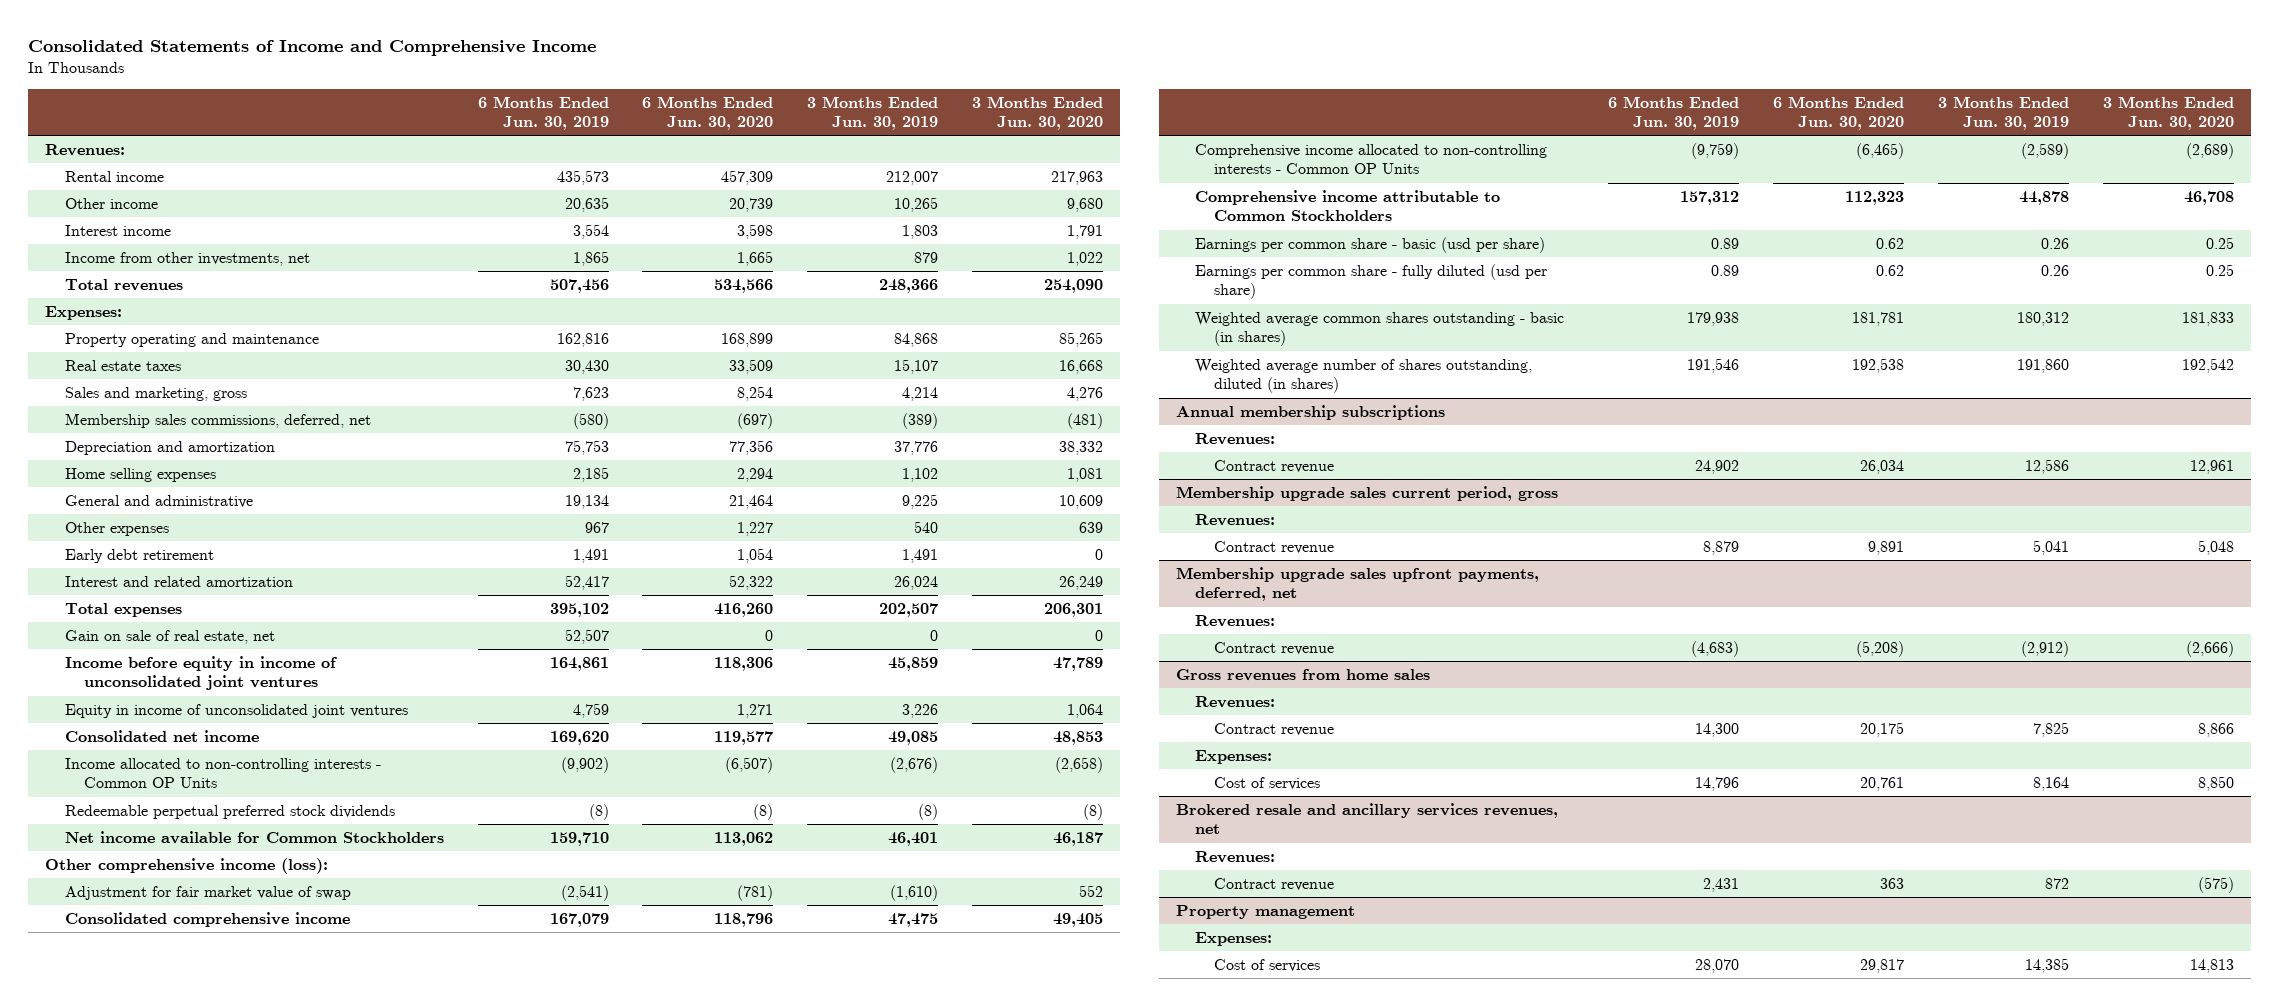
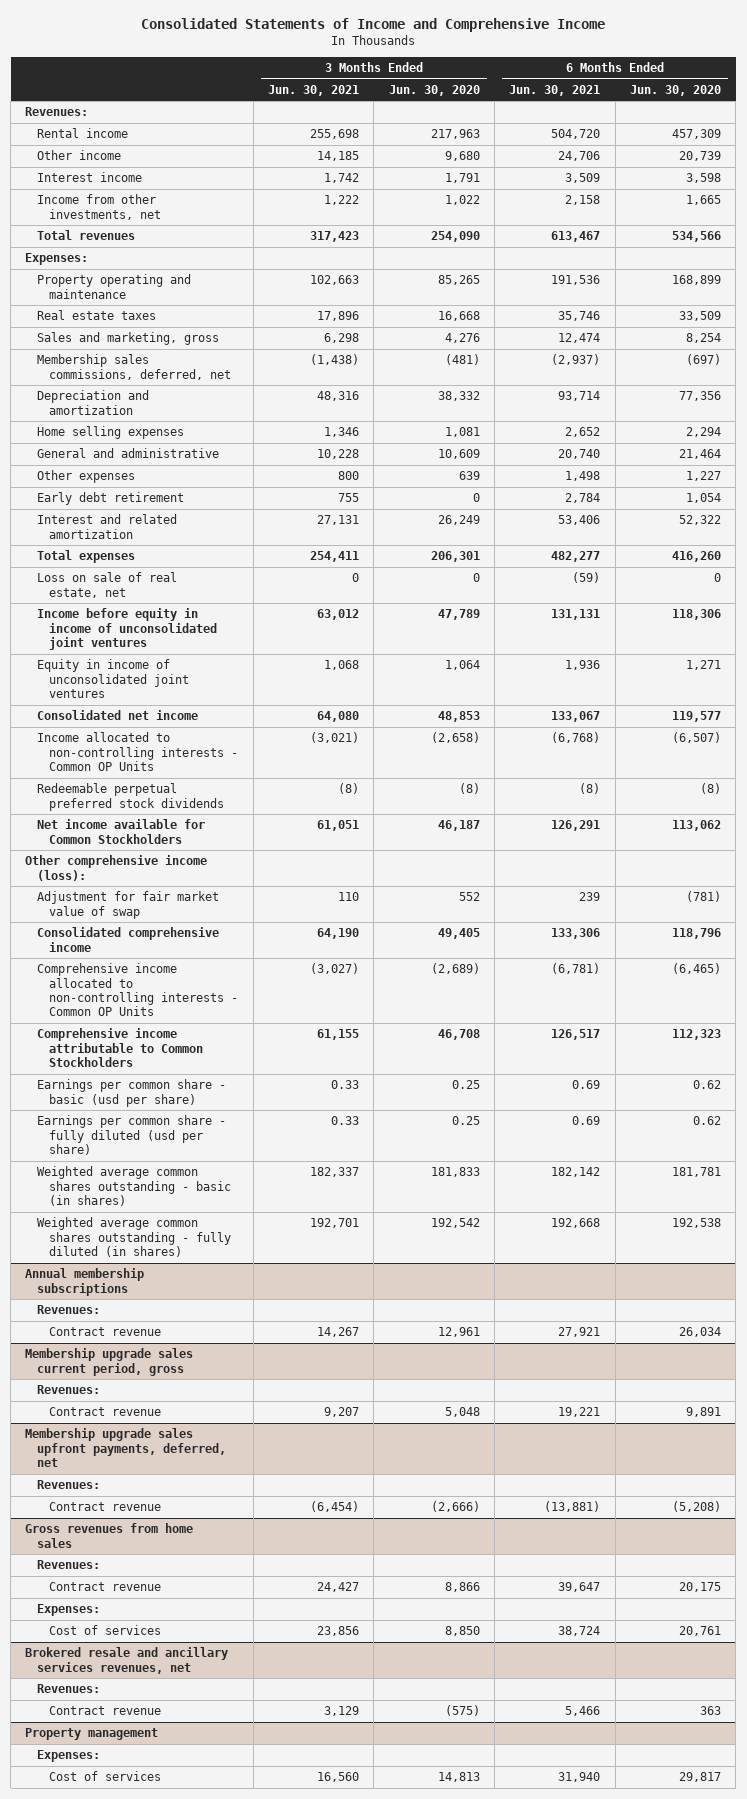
[477,95,609,131] 6 Months Ended Jun. 30, 2019 -> none
[807,95,939,131] 3 Months Ended Jun. 30, 2019 -> none
none -> [268,84,360,96] Jun. 30, 2021
none -> [509,84,601,96] Jun. 30, 2021
[64,629,275,644] Gain on sale of real estate, net -> [37,572,178,598] Loss on sale of real estate, net
[1195,358,1533,394] Weighted average number of shares outstanding, diluted (in shares) -> [37,1217,232,1258] Weighted average common shares outstanding - fully diluted (in shares)

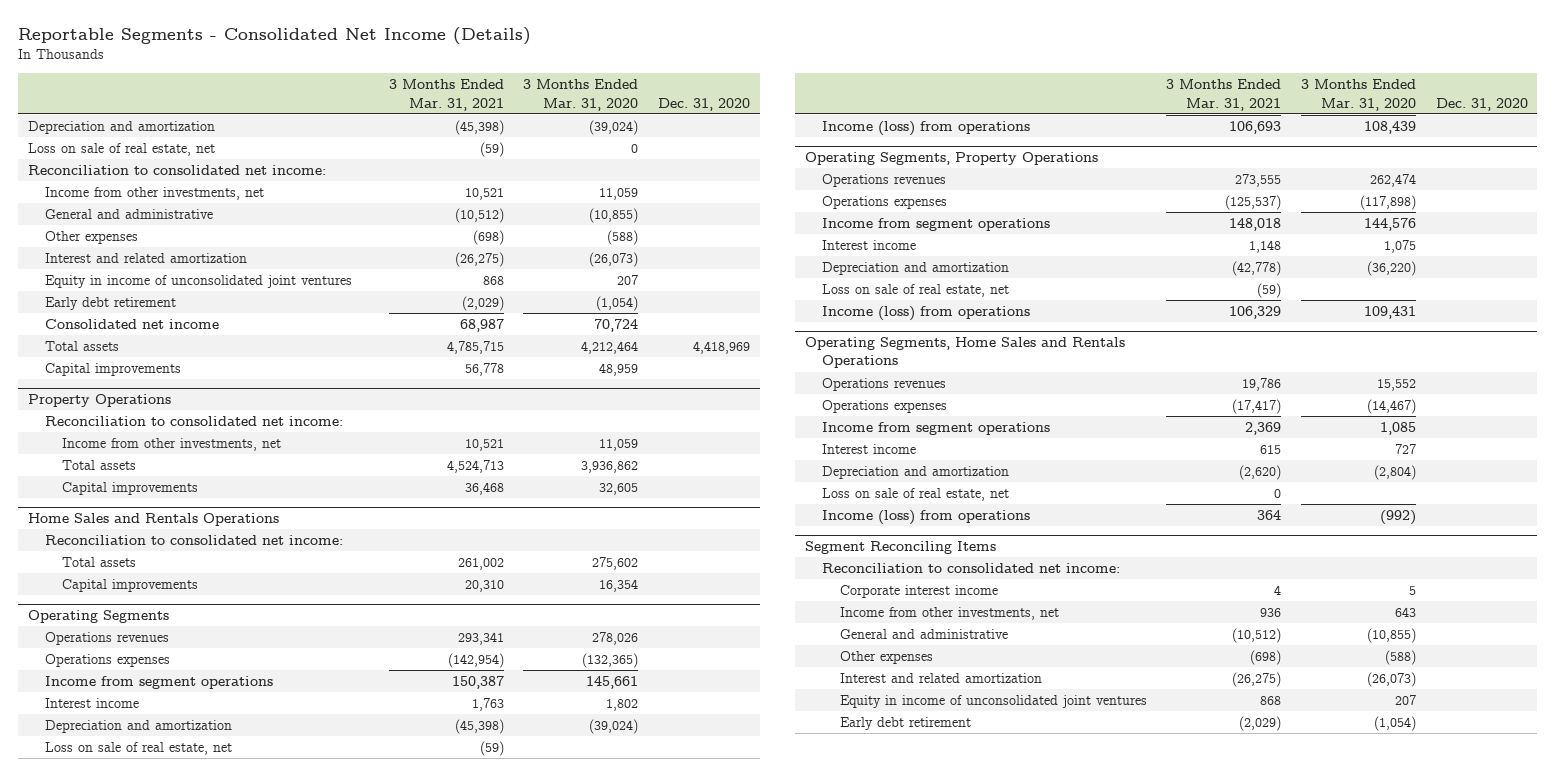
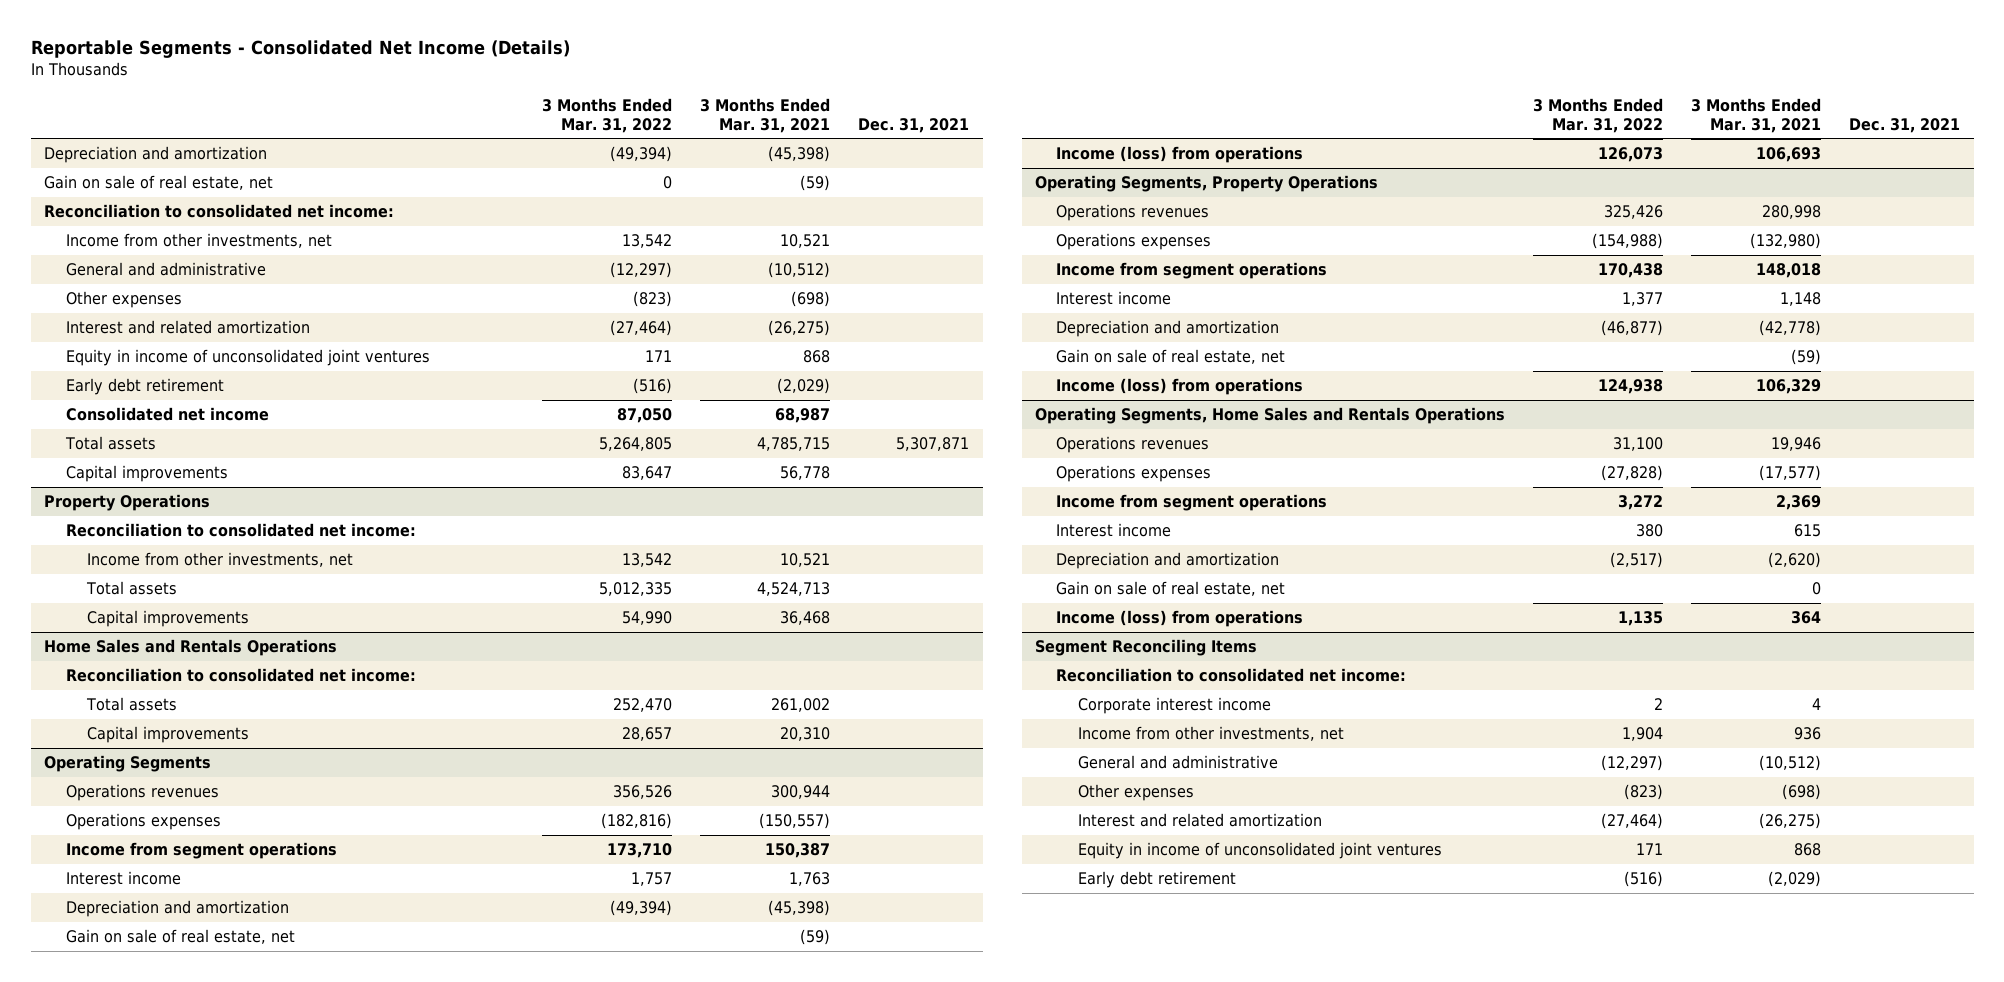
[523,79,639,111] 3 Months Ended Mar. 31, 2020 -> none
[658,97,751,111] Dec. 31, 2020 -> none
none -> [542,97,673,133] 3 Months Ended Mar. 31, 2022
none -> [858,117,970,133] Dec. 31, 2021
[27,143,215,157] Loss on sale of real estate, net -> [44,174,274,190] Gain on sale of real estate, net
[457,632,504,646] 293,341 -> [771,784,831,799] 300,944
[447,653,504,669] (142,954) -> [759,812,831,829] (150,557)
[44,742,232,756] Loss on sale of real estate, net -> [65,928,295,944] Gain on sale of real estate, net
[1235,174,1282,188] 273,555 -> [1762,204,1822,219] 280,998
[1225,195,1282,211] (125,537) -> [1750,232,1822,249] (132,980)
[822,284,1010,298] Loss on sale of real estate, net -> [1056,348,1286,364] Gain on sale of real estate, net
[1242,378,1282,392] 19,786 -> [1771,436,1822,451] 19,946
[1232,399,1282,415] (17,417) -> [1759,464,1822,481] (17,577)
[822,488,1010,502] Loss on sale of real estate, net -> [1056,580,1286,596] Gain on sale of real estate, net

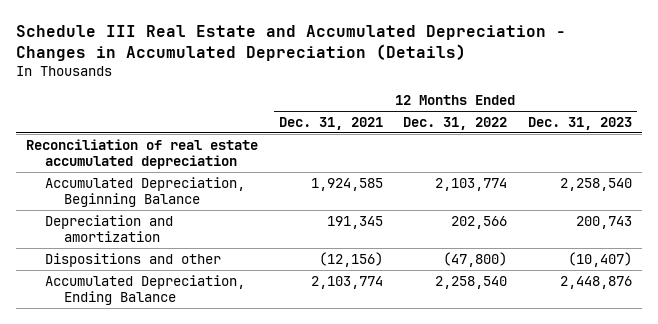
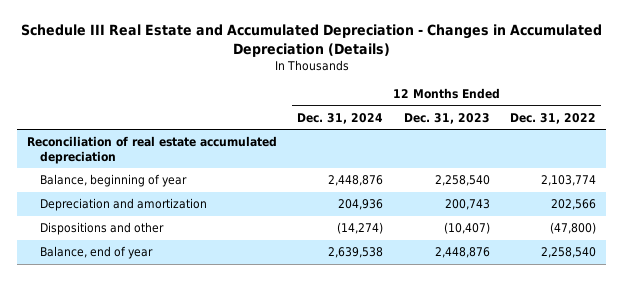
[278,116,383,130] Dec. 31, 2021 -> none
none -> [297,112,384,124] Dec. 31, 2024
[45,176,246,207] Accumulated Depreciation, Beginning Balance -> [40,174,188,188] Balance, beginning of year
[45,274,246,305] Accumulated Depreciation, Ending Balance -> [40,246,154,260] Balance, end of year

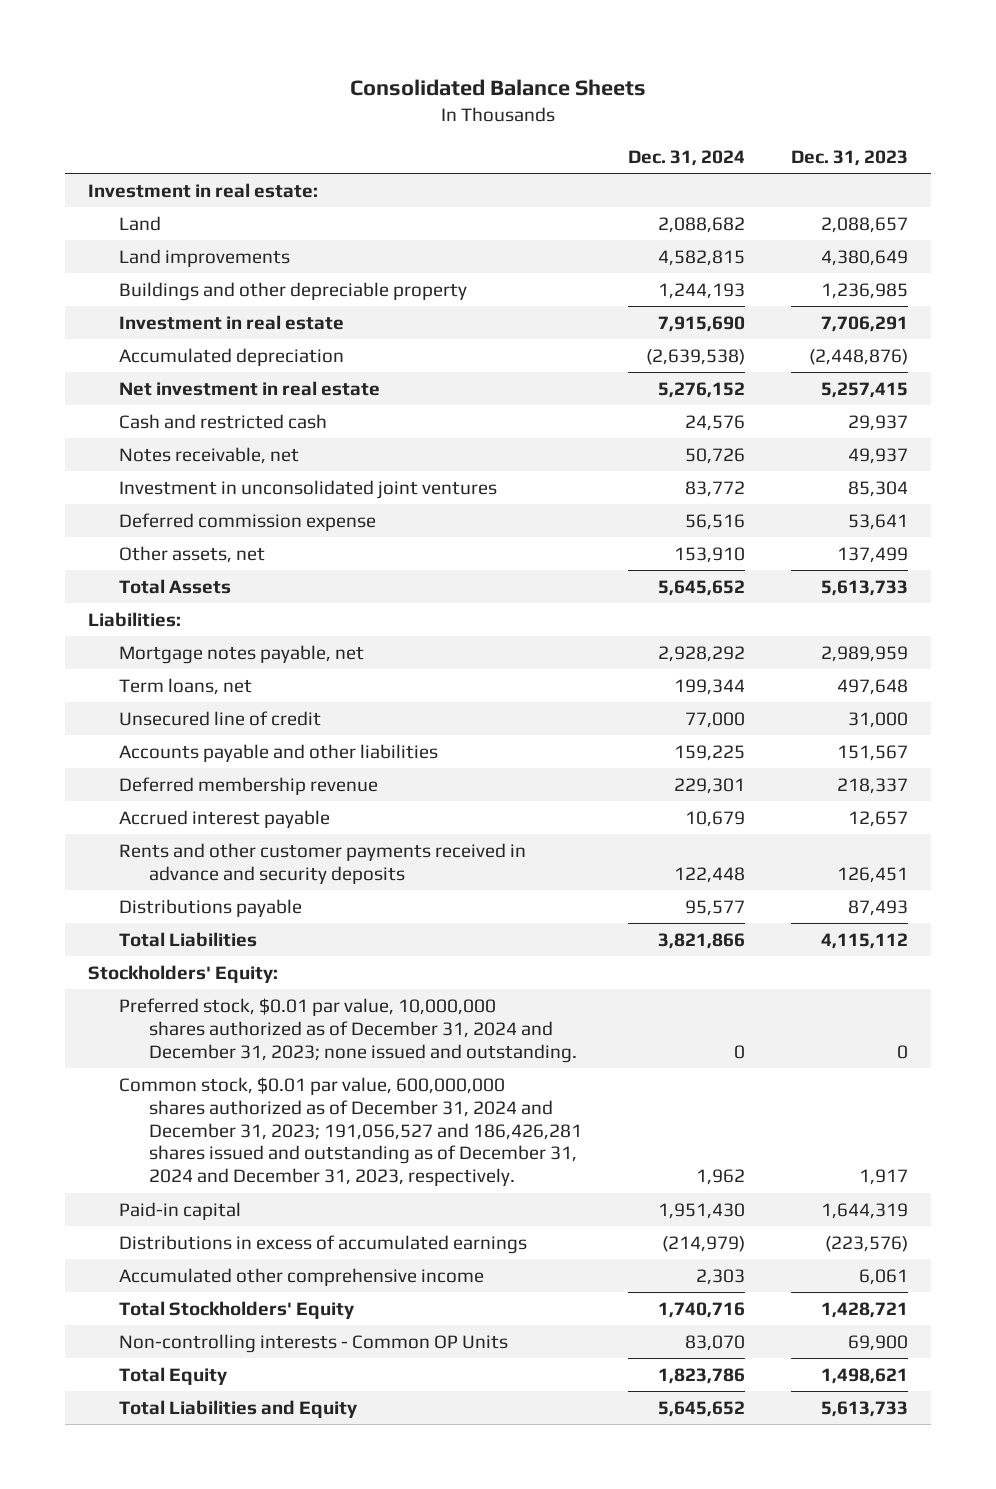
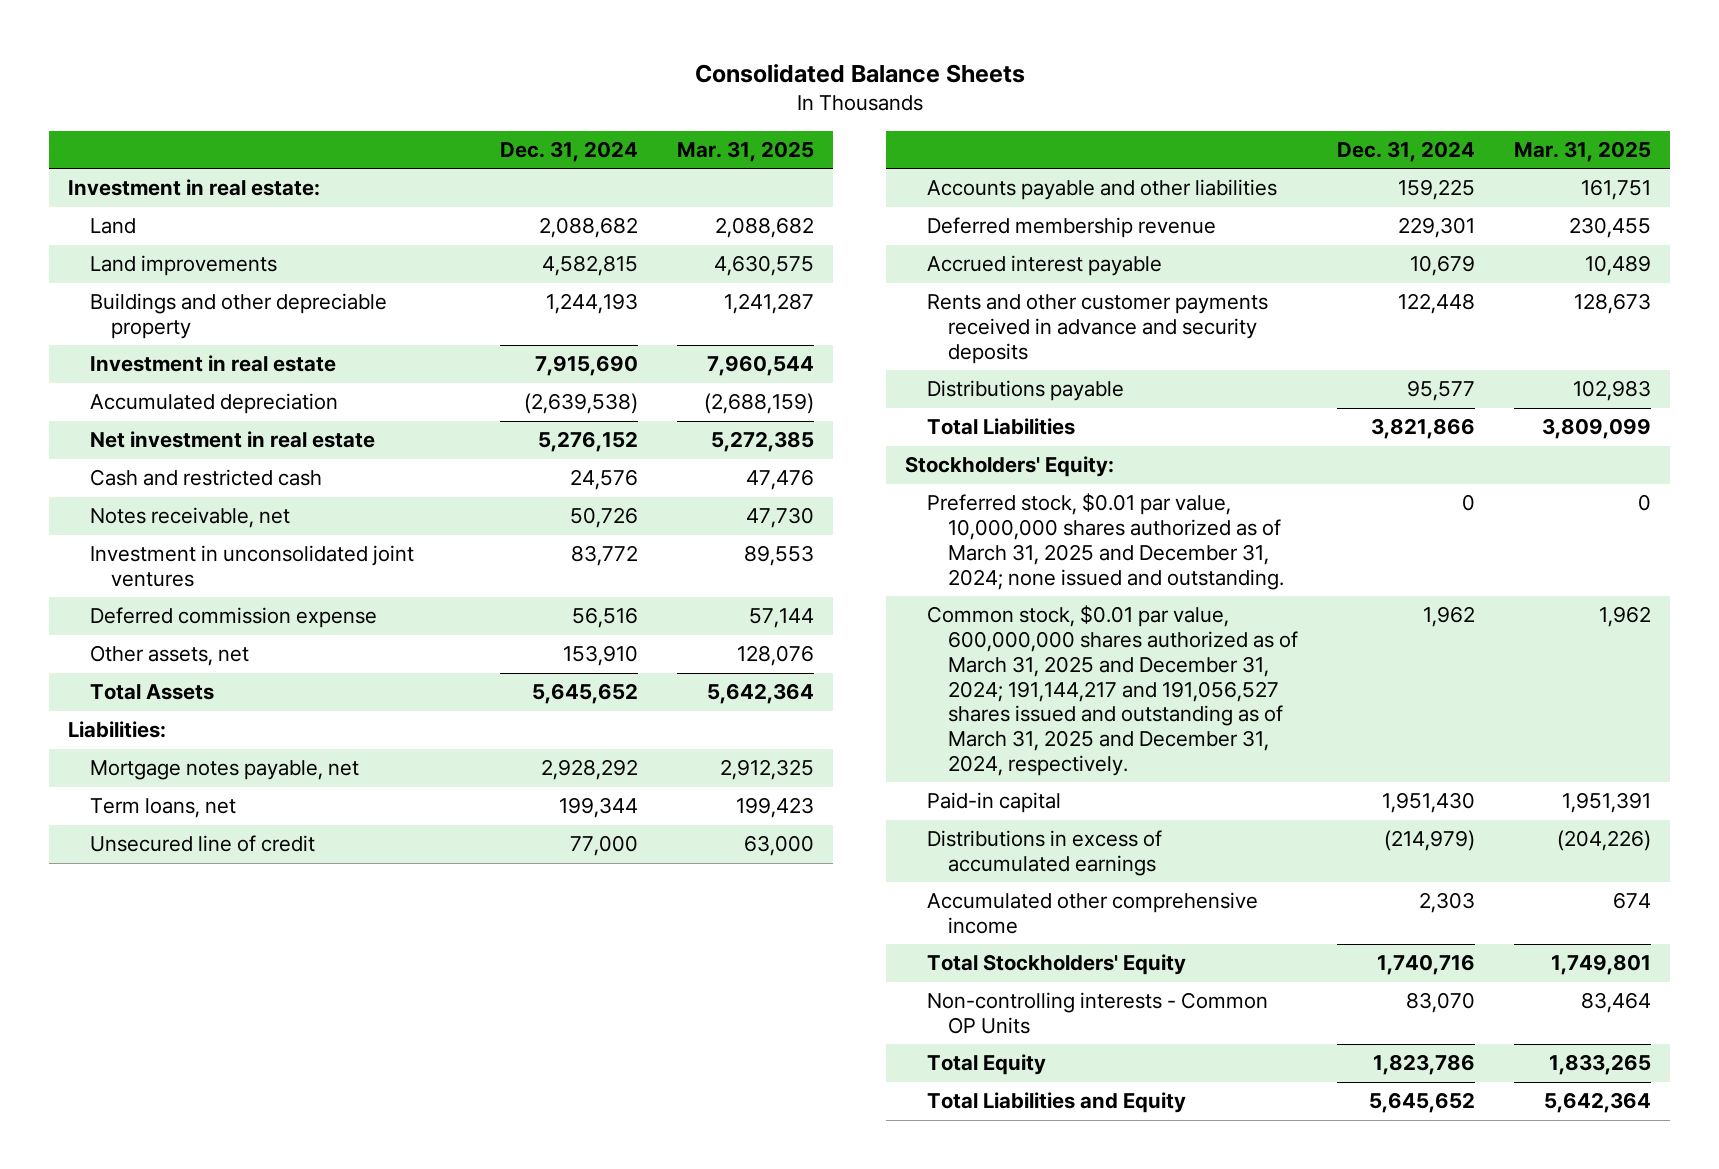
[791,150,909,167] Dec. 31, 2023 -> none
none -> [676,141,814,163] Mar. 31, 2025
[118,997,578,1063] Preferred stock, $0.01 par value, 10,000,000 shares authorized as of December 31, 2024 and December 31, 2023; none issued and outstanding. -> [926,493,1285,590] Preferred stock, $0.01 par value, 10,000,000 shares authorized as of March 31, 2025 and December 31, 2024; none issued and outstanding.
[118,1076,583,1187] Common stock, $0.01 par value, 600,000,000 shares authorized as of December 31, 2024 and December 31, 2023; 191,056,527 and 186,426,281 shares issued and outstanding as of December 31, 2024 and December 31, 2023, respectively. -> [926,605,1299,776] Common stock, $0.01 par value, 600,000,000 shares authorized as of March 31, 2025 and December 31, 2024; 191,144,217 and 191,056,527 shares issued and outstanding as of March 31, 2025 and December 31, 2024, respectively.

